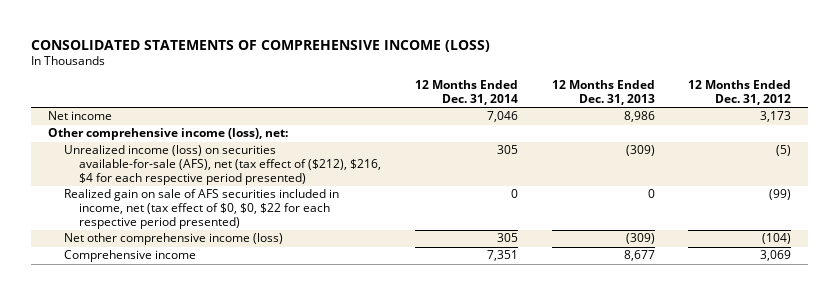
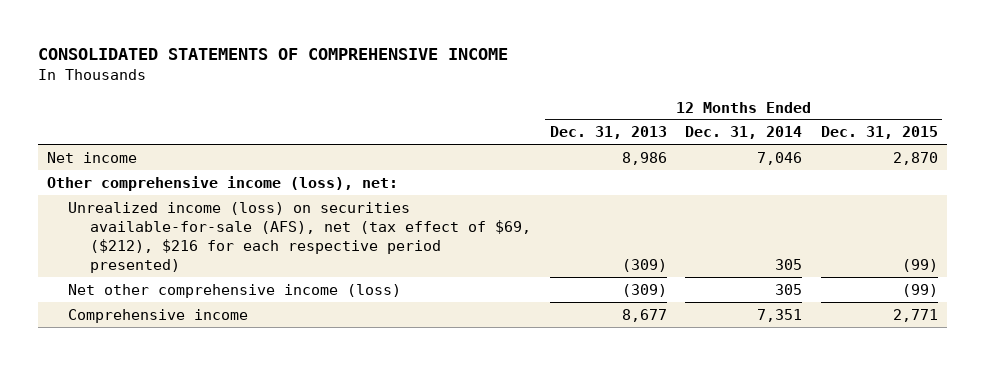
[31,39,491,52] CONSOLIDATED STATEMENTS OF COMPREHENSIVE INCOME (LOSS) -> [37,48,508,61] CONSOLIDATED STATEMENTS OF COMPREHENSIVE INCOME
[688,80,792,105] 12 Months Ended Dec. 31, 2012 -> none
none -> [820,126,938,140] Dec. 31, 2015
[63,189,339,229] Realized gain on sale of AFS securities included in income, net (tax effect of $0, $0, $22 for each respective period presented) -> none
[63,145,381,185] Unrealized income (loss) on securities available-for-sale (AFS), net (tax effect of ($212), $216, $4 for each respective period presented) -> [68,201,531,273] Unrealized income (loss) on securities available-for-sale (AFS), net (tax effect of $69, ($212), $216 for each respective period presented)

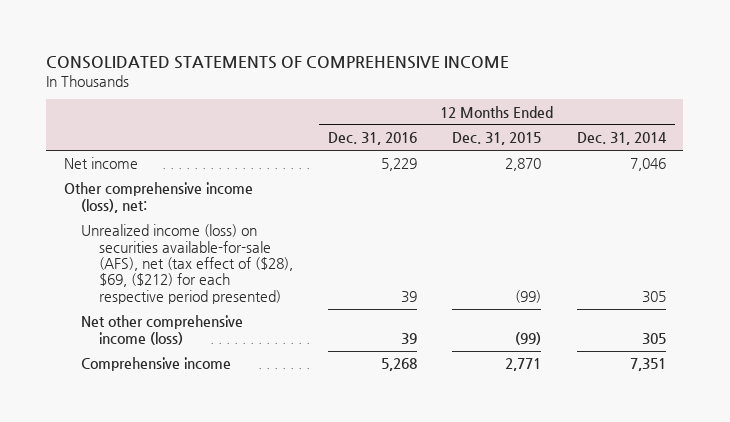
[549,126,667,140] Dec. 31, 2013 -> none
none -> [328,132,418,146] Dec. 31, 2016
[68,201,531,273] Unrealized income (loss) on securities available-for-sale (AFS), net (tax effect of $69, ($212), $216 for each respective period presented) -> [81,224,293,304] Unrealized income (loss) on securities available-for-sale (AFS), net (tax effect of ($28), $69, ($212) for each respective period presented)

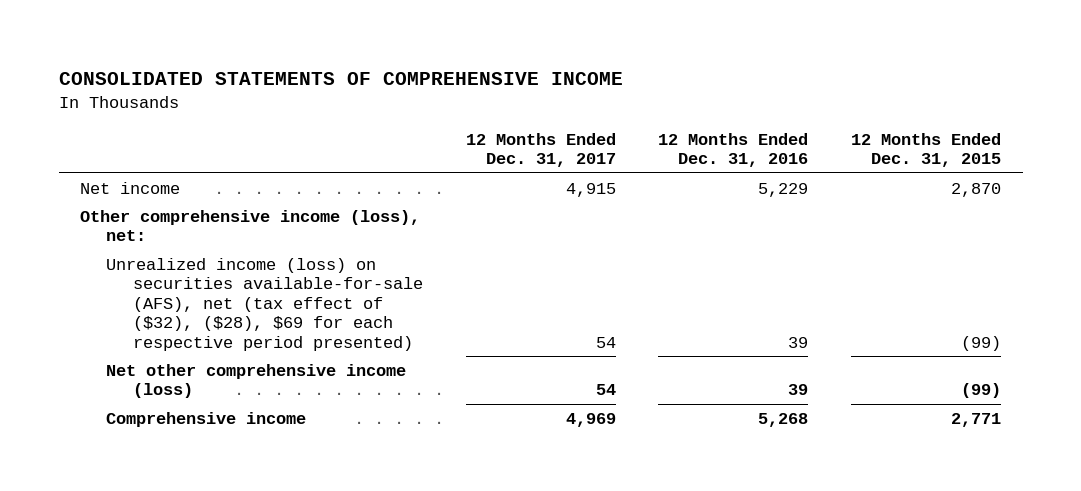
[576,132,667,146] Dec. 31, 2014 -> none
none -> [465,132,616,168] 12 Months Ended Dec. 31, 2017
[81,224,293,304] Unrealized income (loss) on securities available-for-sale (AFS), net (tax effect of ($28), $69, ($212) for each respective period presented) -> [106,257,423,351] Unrealized income (loss) on securities available-for-sale (AFS), net (tax effect of ($32), ($28), $69 for each respective period presented)

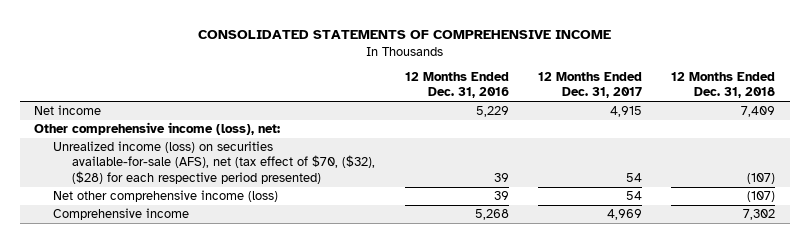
[851,132,1002,168] 12 Months Ended Dec. 31, 2015 -> none
none -> [671,72,776,99] 12 Months Ended Dec. 31, 2018
[106,257,423,351] Unrealized income (loss) on securities available-for-sale (AFS), net (tax effect of ($32), ($28), $69 for each respective period presented) -> [53,141,376,184] Unrealized income (loss) on securities available-for-sale (AFS), net (tax effect of $70, ($32), ($28) for each respective period presented)

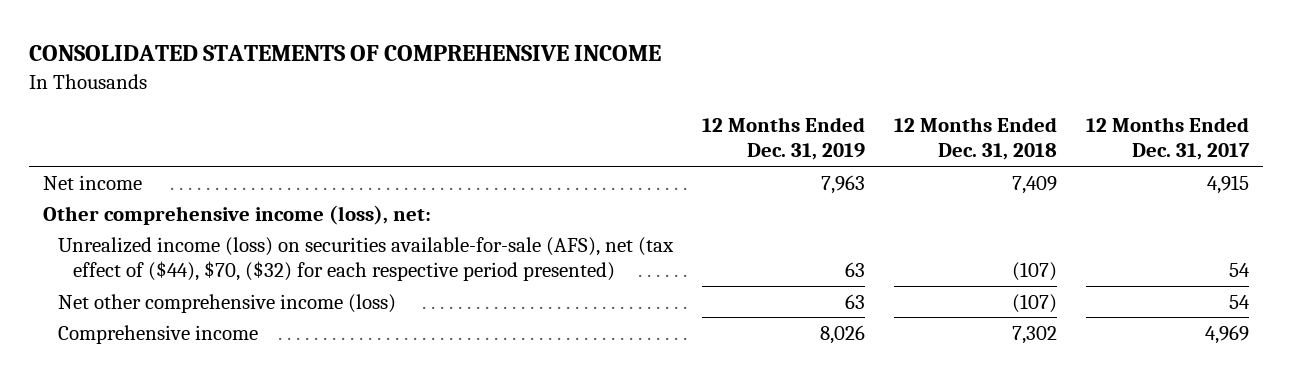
[404,72,509,99] 12 Months Ended Dec. 31, 2016 -> none
none -> [701,117,865,161] 12 Months Ended Dec. 31, 2019
[53,141,376,184] Unrealized income (loss) on securities available-for-sale (AFS), net (tax effect of $70, ($32), ($28) for each respective period presented) -> [57,236,674,282] Unrealized income (loss) on securities available-for-sale (AFS), net (tax effect of ($44), $70, ($32) for each respective period presented)

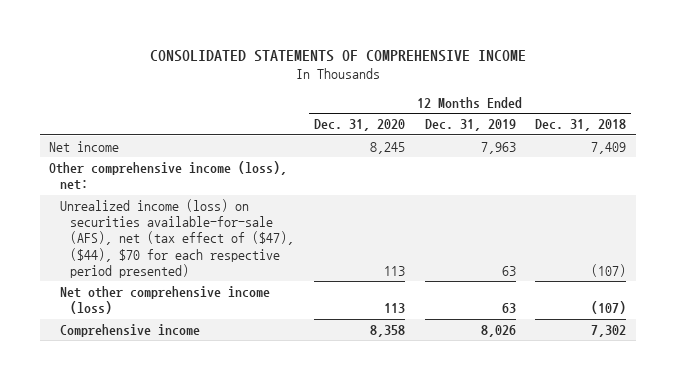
[1085,117,1250,161] 12 Months Ended Dec. 31, 2017 -> none
none -> [313,119,405,132] Dec. 31, 2020
[57,236,674,282] Unrealized income (loss) on securities available-for-sale (AFS), net (tax effect of ($44), $70, ($32) for each respective period presented) -> [59,199,295,278] Unrealized income (loss) on securities available-for-sale (AFS), net (tax effect of ($47), ($44), $70 for each respective period presented)

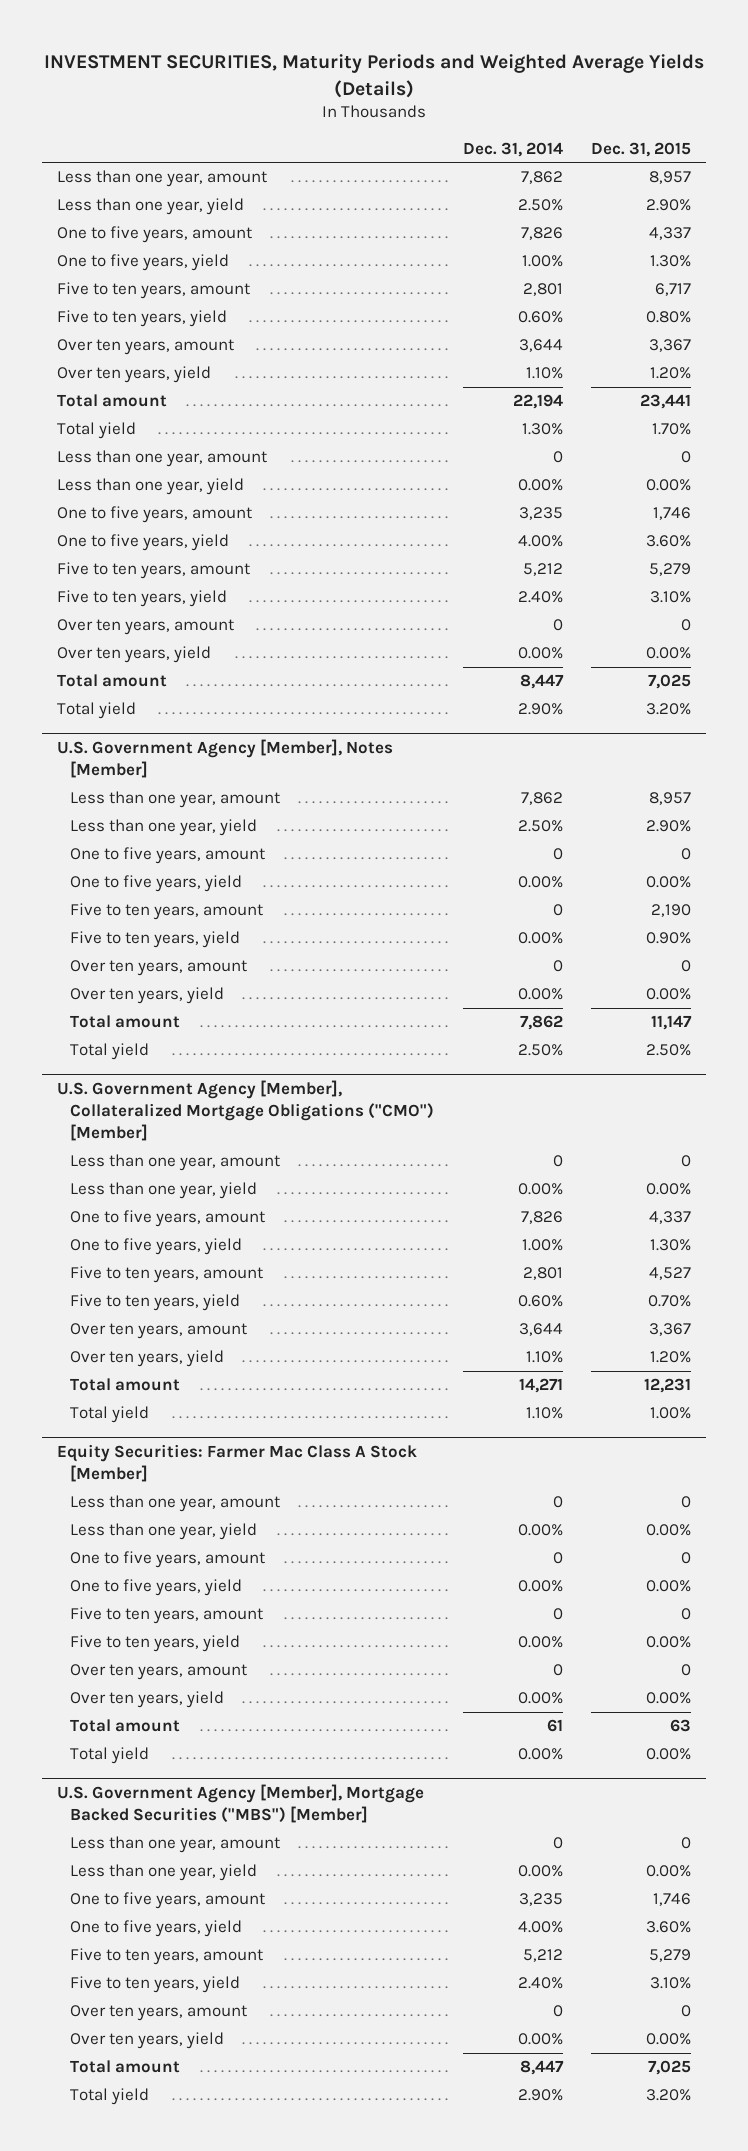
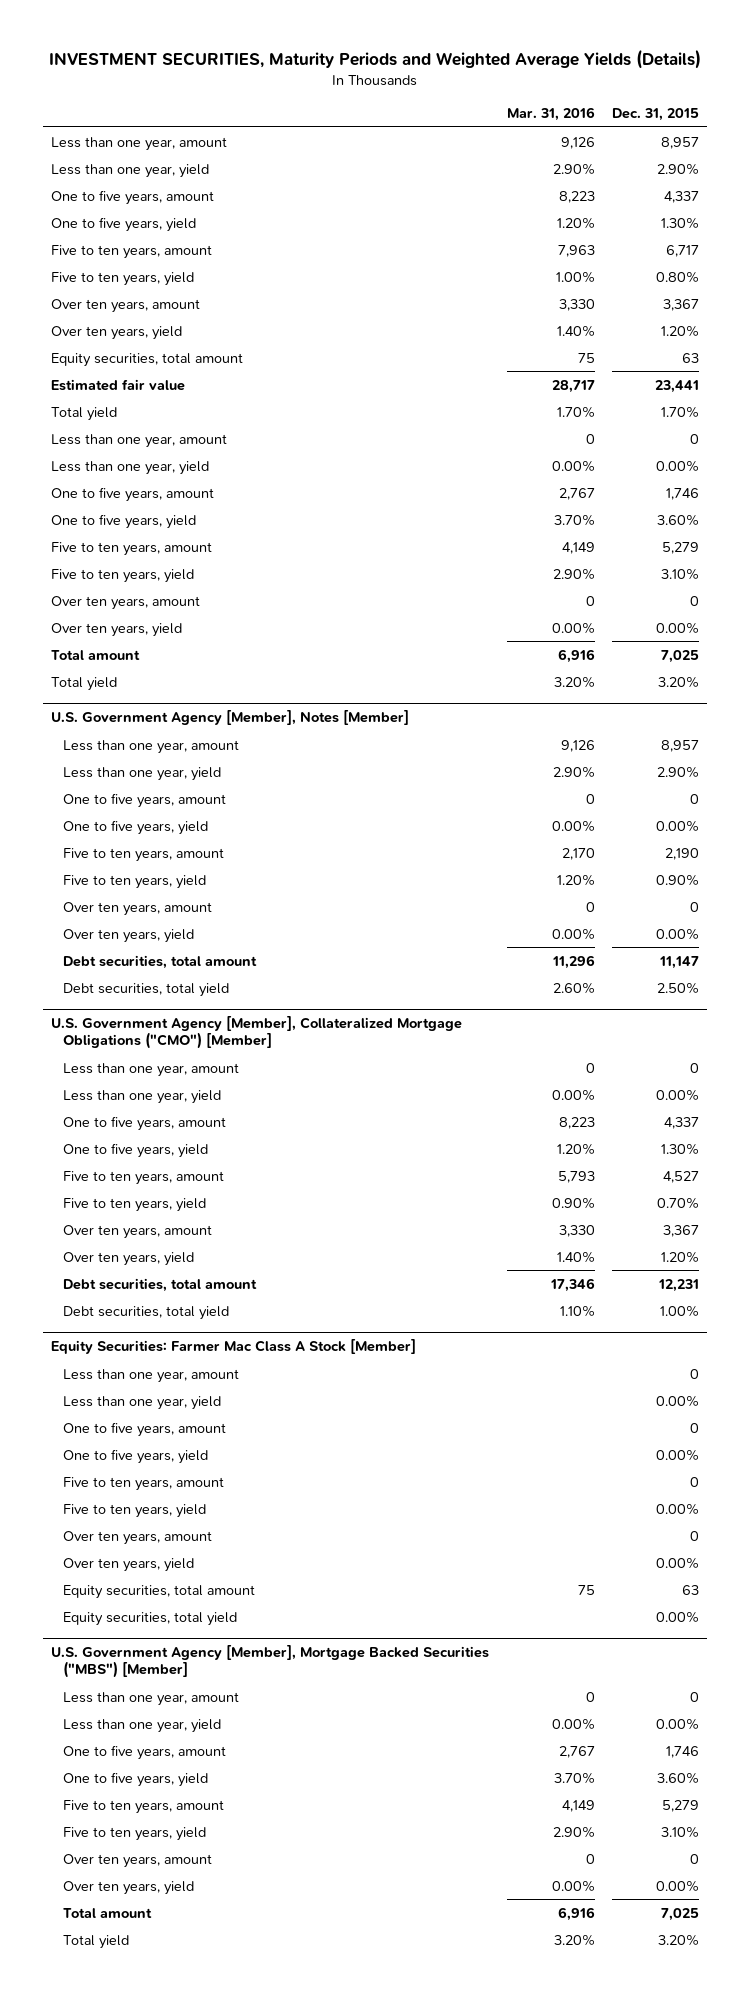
[462,141,563,157] Dec. 31, 2014 -> none
none -> [506,107,595,122] Mar. 31, 2016
none -> [51,352,244,367] Equity securities, total amount
[56,394,167,408] Total amount -> [51,378,186,391] Estimated fair value
[69,1015,180,1029] Total amount -> [62,954,257,969] Debt securities, total amount
[69,1043,149,1061] Total yield -> [62,982,229,997] Debt securities, total yield
[69,1378,180,1392] Total amount -> [62,1277,257,1292] Debt securities, total amount
[69,1406,149,1424] Total yield -> [62,1305,229,1320] Debt securities, total yield
[69,1719,180,1733] Total amount -> [62,1584,255,1599] Equity securities, total amount
[69,1747,149,1765] Total yield -> [62,1611,237,1626] Equity securities, total yield

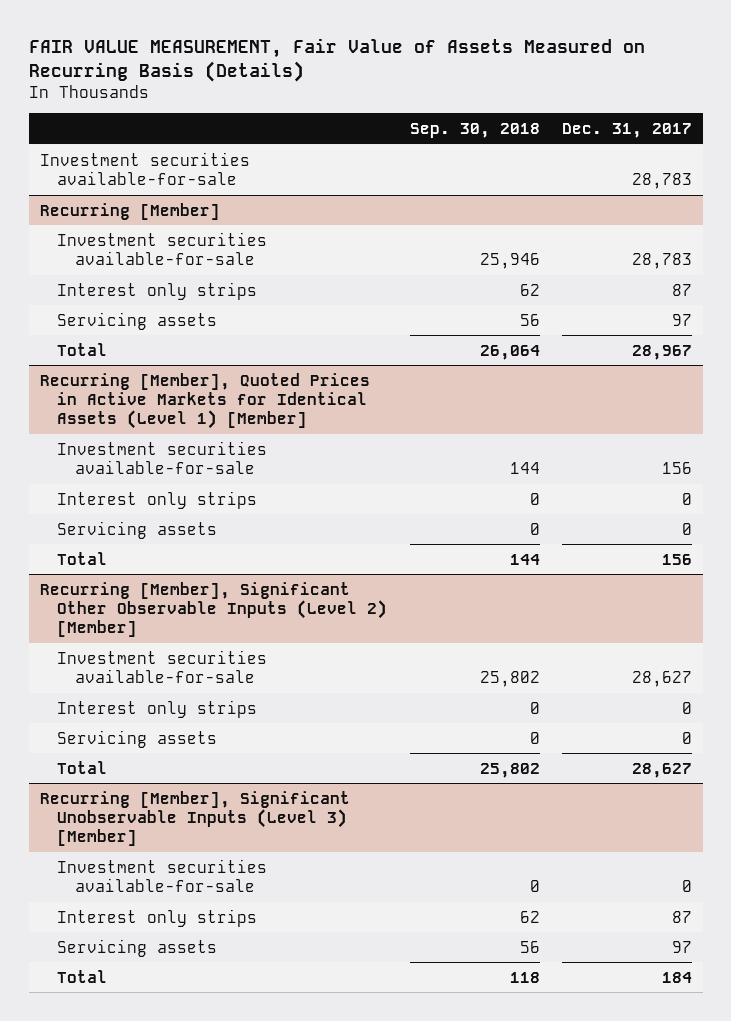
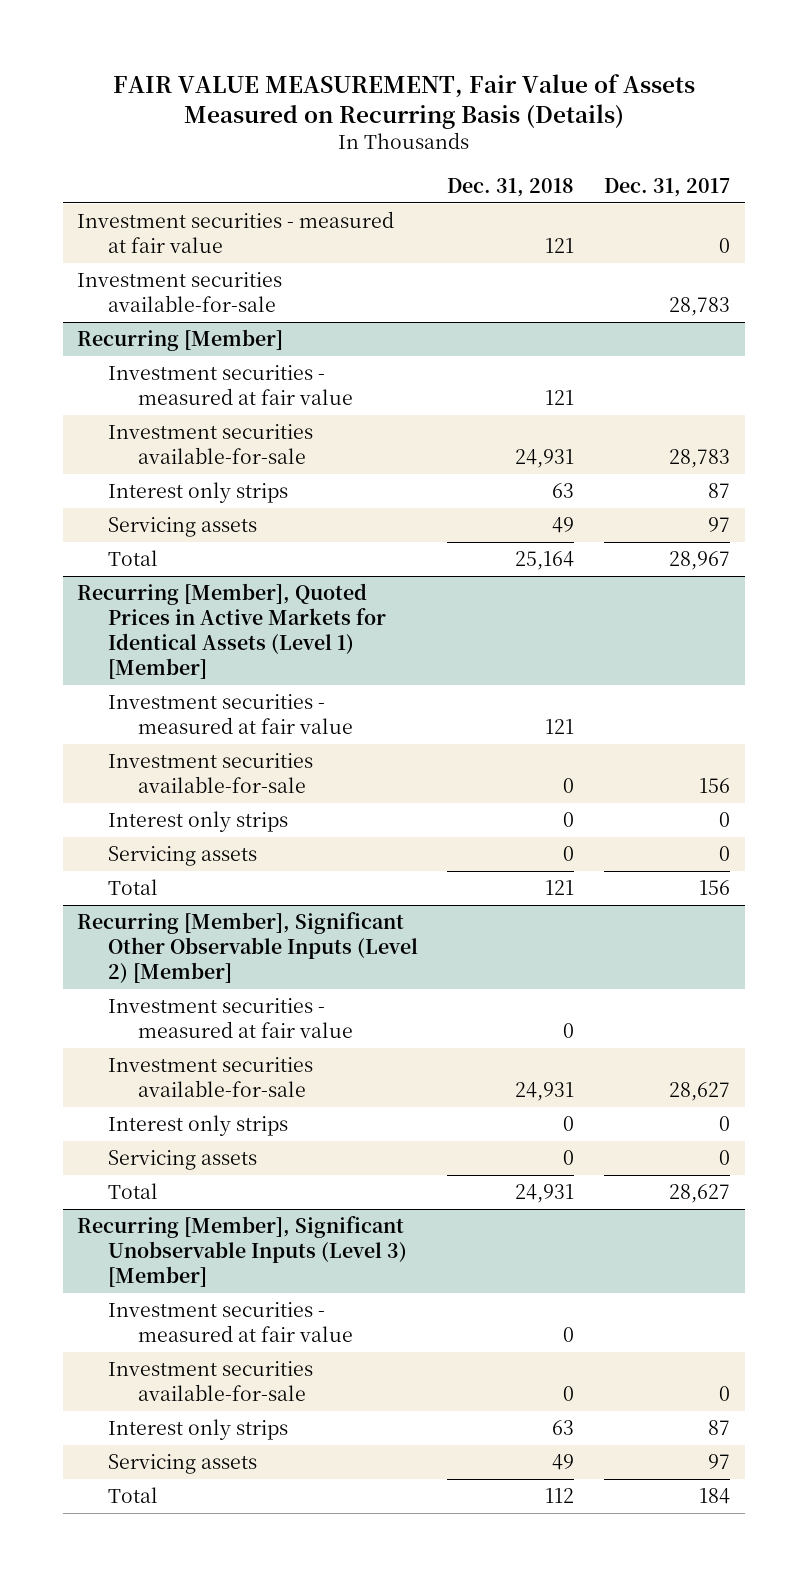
[409,122,540,138] Sep. 30, 2018 -> none
none -> [447,177,575,197] Dec. 31, 2018
none -> [77,211,395,254] Investment securities - measured at fair value
none -> [107,365,354,406] Investment securities - measured at fair value
none -> [107,694,354,735] Investment securities - measured at fair value
none -> [107,998,354,1039] Investment securities - measured at fair value
none -> [107,1302,354,1343] Investment securities - measured at fair value

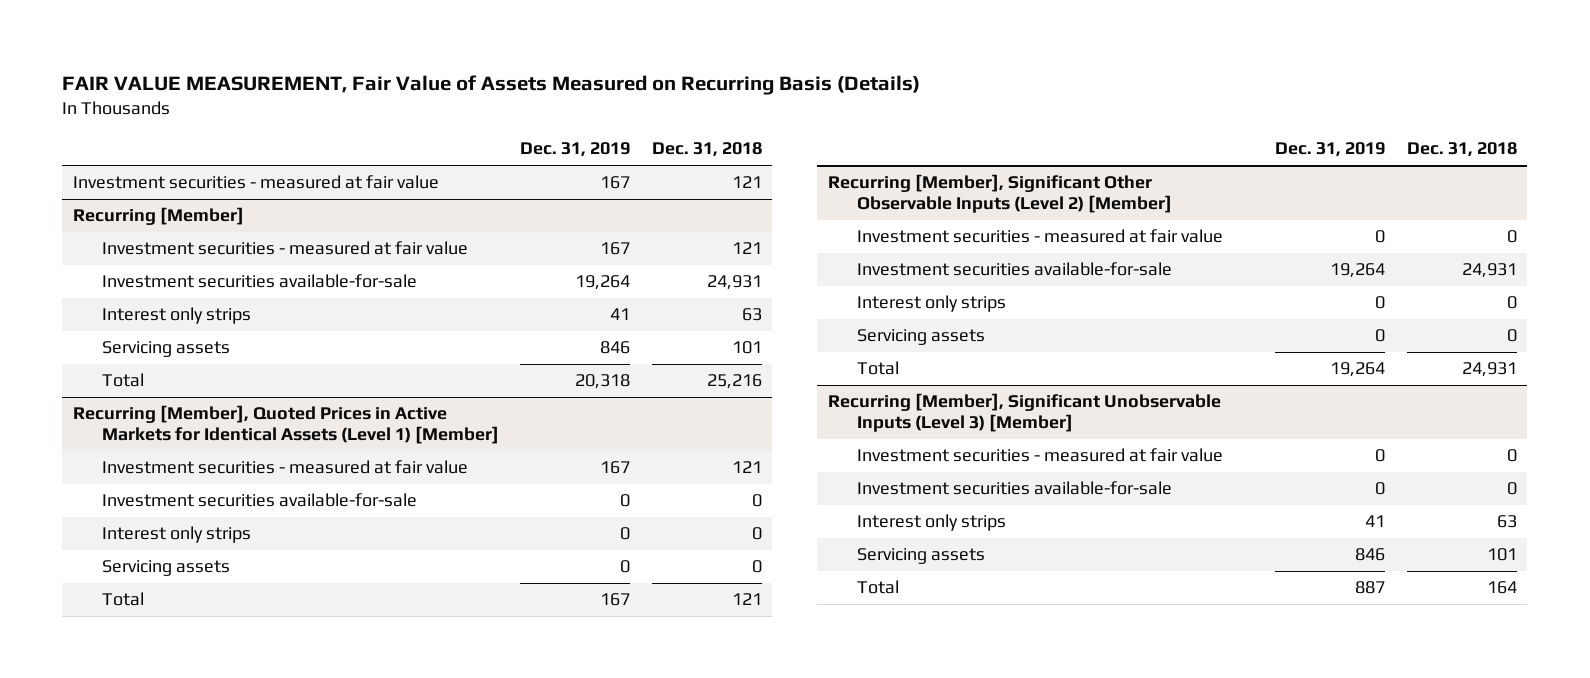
[603,177,730,197] Dec. 31, 2017 -> none
none -> [520,142,631,158] Dec. 31, 2019
[77,272,283,313] Investment securities available-for-sale -> none
[552,517,575,534] 49 -> [731,341,762,355] 101
[515,551,575,571] 25,164 -> [706,374,762,390] 25,216
[552,1454,575,1471] 49 -> [1486,548,1517,562] 101
[545,1488,575,1504] 112 -> [1486,581,1517,595] 164

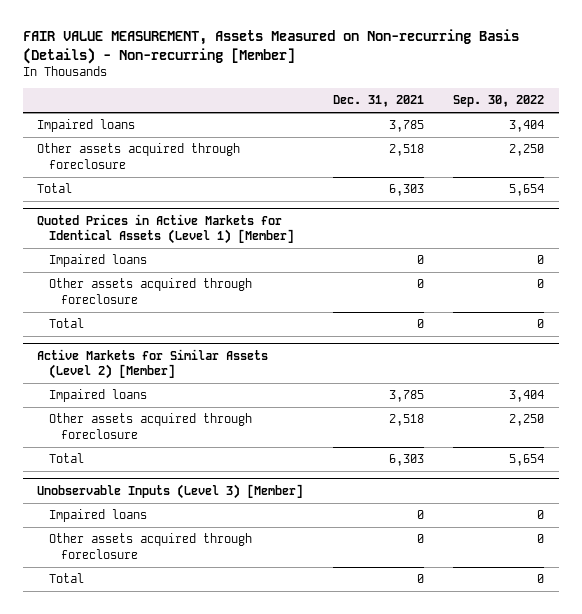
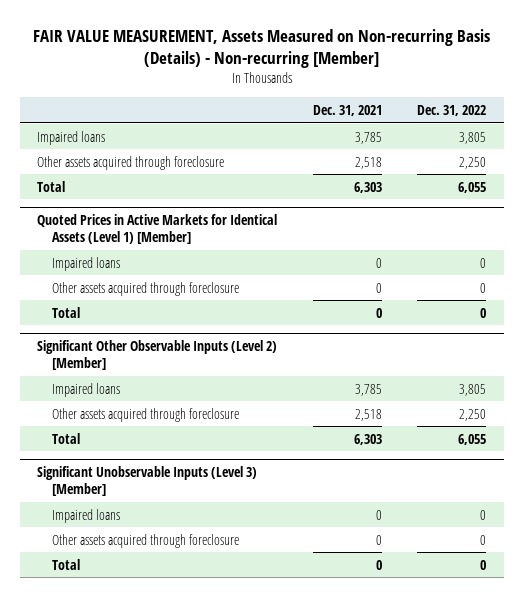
[453,95,545,108] Sep. 30, 2022 -> none
none -> [417,105,487,117] Dec. 31, 2022
[37,348,269,380] Active Markets for Similar Assets (Level 2) [Member] -> [37,340,278,371] Significant Other Observable Inputs (Level 2) [Member]
[37,483,304,499] Unobservable Inputs (Level 3) [Member] -> [37,466,258,497] Significant Unobservable Inputs (Level 3) [Member]

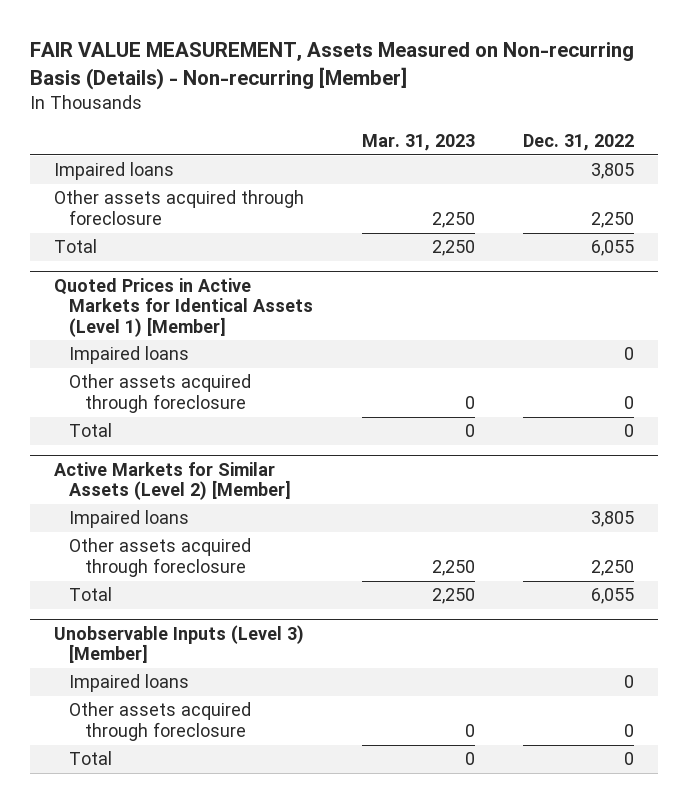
[312,105,382,117] Dec. 31, 2021 -> none
none -> [361,134,475,152] Mar. 31, 2023
[37,340,278,371] Significant Other Observable Inputs (Level 2) [Member] -> [54,461,292,501] Active Markets for Similar Assets (Level 2) [Member]
[37,466,258,497] Significant Unobservable Inputs (Level 3) [Member] -> [54,624,305,664] Unobservable Inputs (Level 3) [Member]

